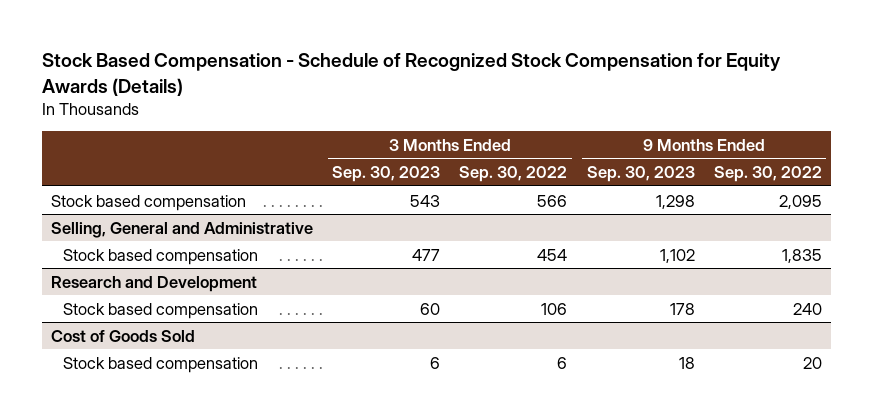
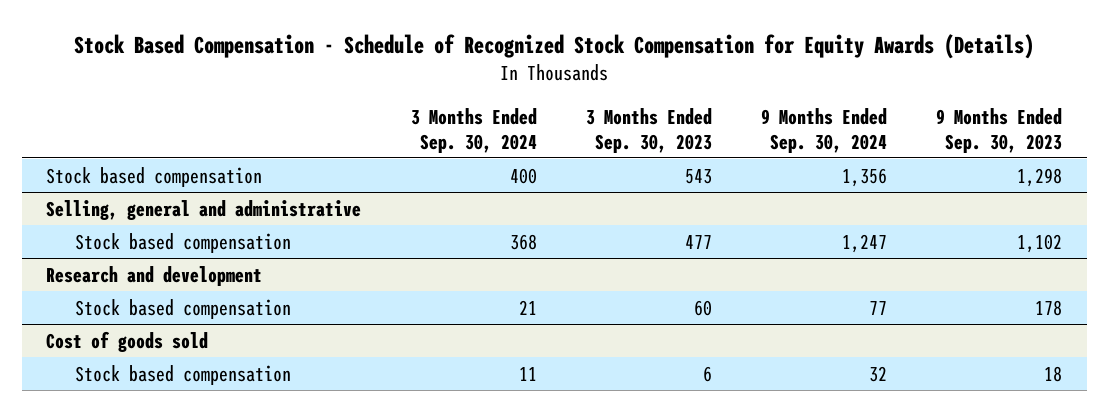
[459,166,568,183] Sep. 30, 2022 -> none
[713,166,822,183] Sep. 30, 2022 -> none
none -> [410,107,537,153] 3 Months Ended Sep. 30, 2024
none -> [760,107,887,153] 9 Months Ended Sep. 30, 2024
[51,221,314,238] Selling, General and Administrative -> [46,199,362,220] Selling, general and administrative
[51,275,258,292] Research and Development -> [46,265,263,286] Research and development
[51,329,196,342] Cost of Goods Sold -> [46,330,209,352] Cost of goods sold

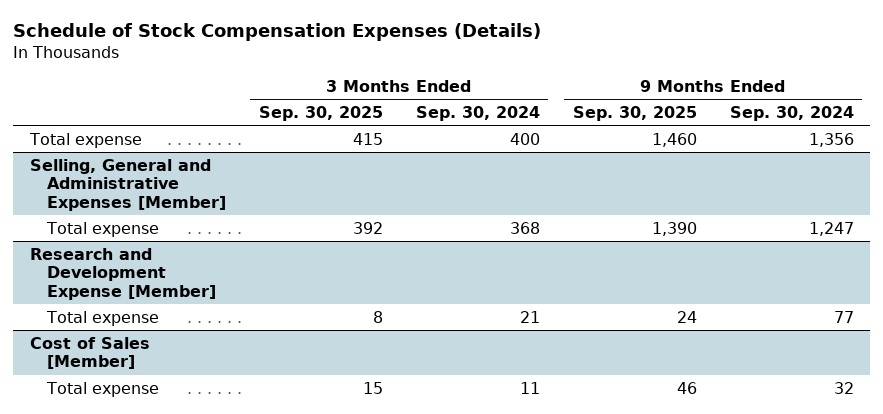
[74,34,1035,60] Stock Based Compensation - Schedule of Recognized Stock Compensation for Equity Awards (Details) -> [13,23,542,42] Schedule of Stock Compensation Expenses (Details)
[585,107,712,153] 3 Months Ended Sep. 30, 2023 -> none
[936,107,1063,153] 9 Months Ended Sep. 30, 2023 -> none
none -> [258,105,383,121] Sep. 30, 2025
none -> [572,105,697,121] Sep. 30, 2025
[46,166,263,187] Stock based compensation -> [28,132,142,148] Total expense
[46,199,362,220] Selling, general and administrative -> [29,158,226,211] Selling, General and Administrative Expenses [Member]
[75,232,292,253] Stock based compensation -> [45,221,159,237] Total expense
[46,265,263,286] Research and development -> [29,247,216,300] Research and Development Expense [Member]
[75,298,292,319] Stock based compensation -> [45,310,159,326] Total expense
[46,330,209,352] Cost of goods sold -> [29,336,150,370] Cost of Sales [Member]
[75,364,292,385] Stock based compensation -> [45,381,159,397] Total expense

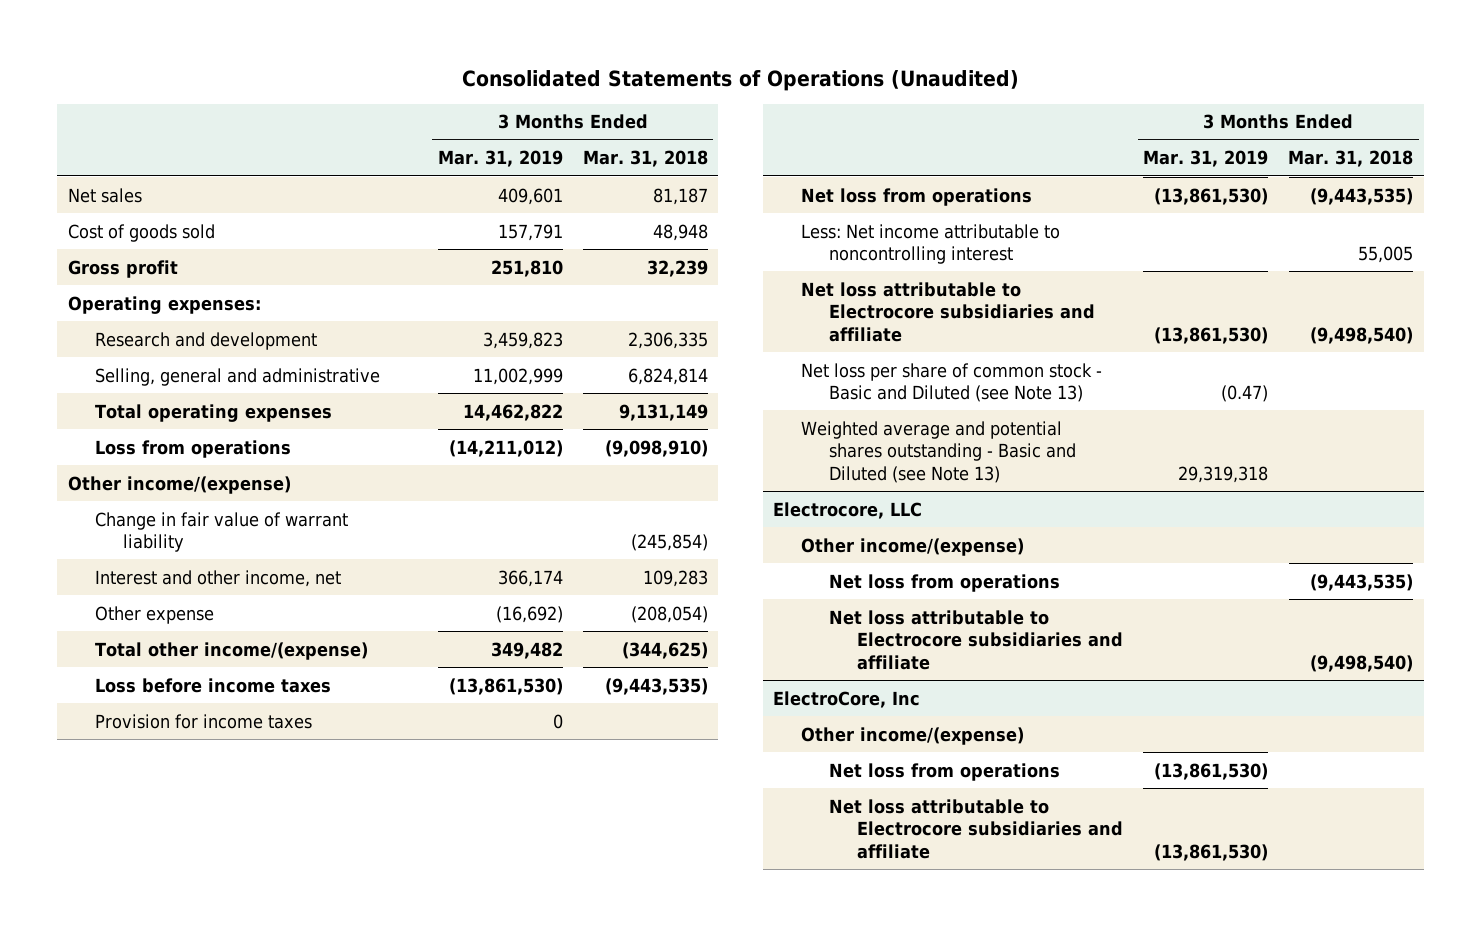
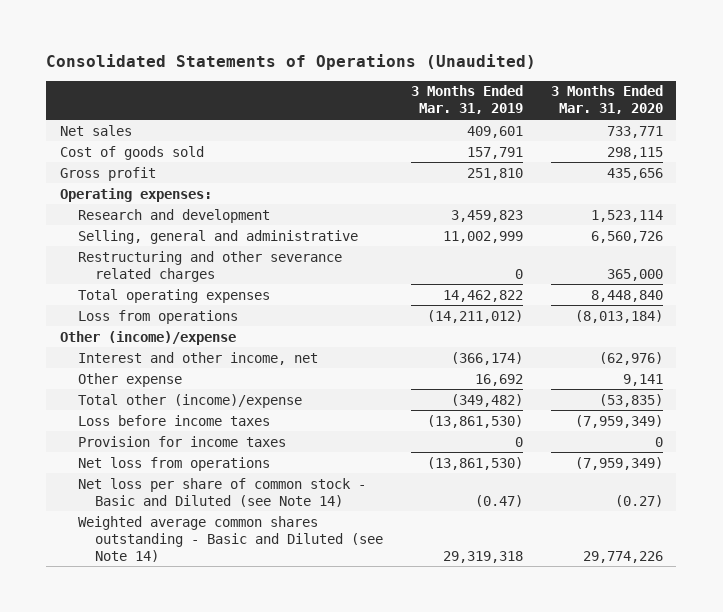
[582,150,708,168] Mar. 31, 2018 -> none
none -> [550,85,663,115] 3 Months Ended Mar. 31, 2020
none -> [77,250,342,282] Restructuring and other severance related charges
[95,511,349,553] Change in fair value of warrant liability -> none
[67,475,291,494] Other income/(expense) -> [60,330,237,345] Other (income)/expense
[497,569,563,587] 366,174 -> [450,351,523,365] (366,174)
[495,605,563,623] (16,692) -> [474,373,523,386] 16,692
[95,641,369,660] Total other income/(expense) -> [77,393,302,408] Total other (income)/expense
[490,641,563,659] 349,482 -> [450,393,523,407] (349,482)
[801,223,1061,265] Less: Net income attributable to noncontrolling interest -> none
[801,281,1096,342] Net loss attributable to Electrocore subsidiaries and affiliate -> none
[773,501,923,519] Electrocore, LLC -> none
[801,537,1025,556] Other income/(expense) -> none
[829,573,1061,592] Net loss from operations -> none
[829,609,1124,670] Net loss attributable to Electrocore subsidiaries and affiliate -> none
[773,690,921,708] ElectroCore, Inc -> none
[801,726,1025,745] Other income/(expense) -> none
[829,762,1061,781] Net loss from operations -> none
[829,798,1124,859] Net loss attributable to Electrocore subsidiaries and affiliate -> none
[801,362,1103,403] Net loss per share of common stock - Basic and Diluted (see Note 13) -> [77,477,366,507] Net loss per share of common stock - Basic and Diluted (see Note 14)
[801,420,1077,483] Weighted average and potential shares outstanding - Basic and Diluted (see Note 13) -> [77,515,383,562] Weighted average common shares outstanding - Basic and Diluted (see Note 14)

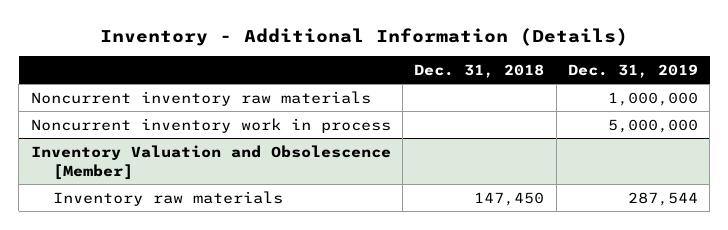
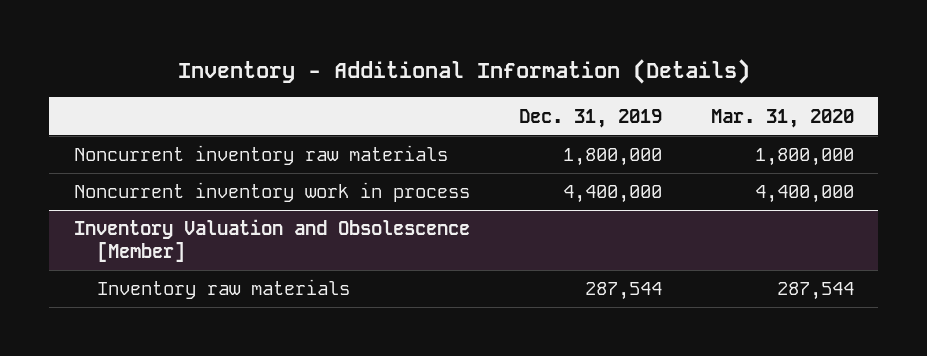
[414,63,545,78] Dec. 31, 2018 -> none
none -> [710,108,854,128] Mar. 31, 2020
[607,91,698,106] 1,000,000 -> [562,148,662,167] 1,800,000
[607,118,698,133] 5,000,000 -> [562,185,662,204] 4,400,000

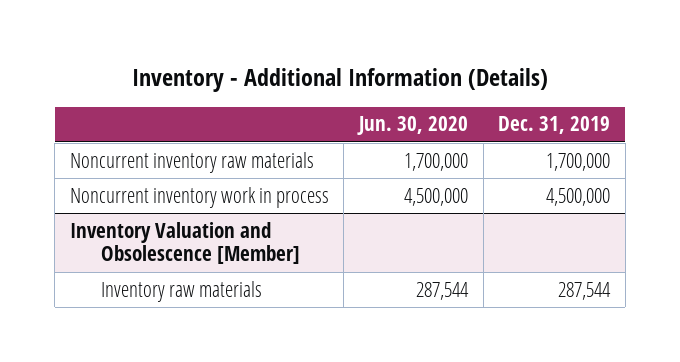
[710,108,854,128] Mar. 31, 2020 -> none
none -> [357,116,469,136] Jun. 30, 2020
[562,148,662,167] 1,800,000 -> [546,152,611,171] 1,700,000
[562,185,662,204] 4,400,000 -> [546,187,611,206] 4,500,000

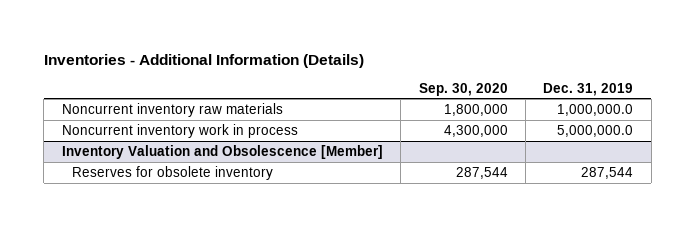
[132,68,549,93] Inventory - Additional Information (Details) -> [43,53,364,68] Inventories - Additional Information (Details)
[357,116,469,136] Jun. 30, 2020 -> none
none -> [418,82,508,96] Sep. 30, 2020
[546,152,611,171] 1,700,000 -> [557,103,634,116] 1,000,000.0
[546,187,611,206] 4,500,000 -> [557,124,634,137] 5,000,000.0
[100,280,262,302] Inventory raw materials -> [72,165,274,180] Reserves for obsolete inventory

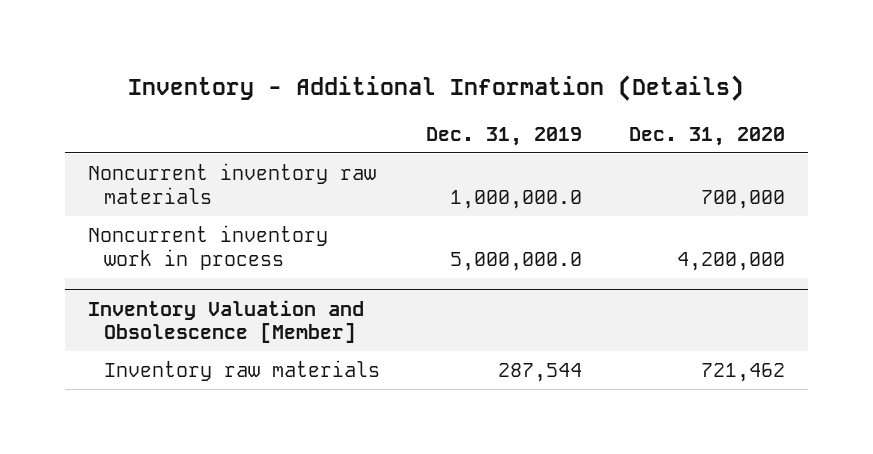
[43,53,364,68] Inventories - Additional Information (Details) -> [128,75,745,102] Inventory - Additional Information (Details)
[418,82,508,96] Sep. 30, 2020 -> none
none -> [628,126,785,146] Dec. 31, 2020
[72,165,274,180] Reserves for obsolete inventory -> [103,359,380,381] Inventory raw materials

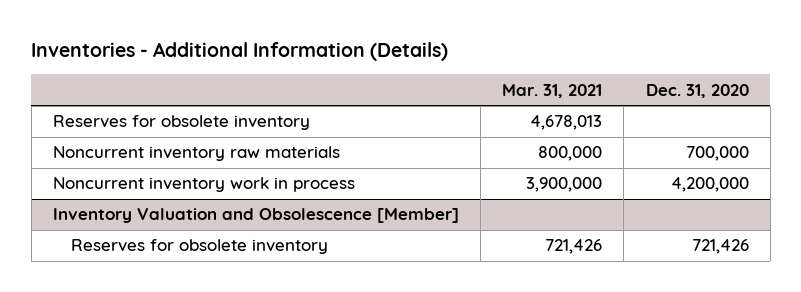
[128,75,745,102] Inventory - Additional Information (Details) -> [31,42,449,62] Inventories - Additional Information (Details)
[426,126,583,146] Dec. 31, 2019 -> none
none -> [502,83,603,98] Mar. 31, 2021
none -> [52,115,310,131] Reserves for obsolete inventory
[103,359,380,381] Inventory raw materials -> none
none -> [71,239,329,255] Reserves for obsolete inventory

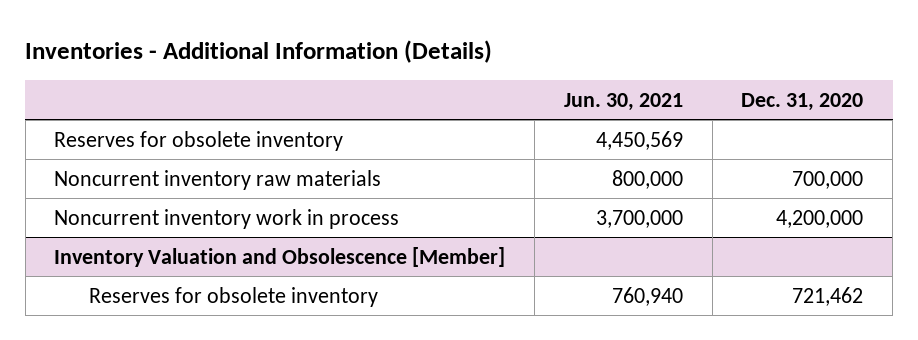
[502,83,603,98] Mar. 31, 2021 -> none
none -> [563,92,683,111] Jun. 30, 2021
[691,239,749,255] 721,426 -> [792,286,864,306] 721,462

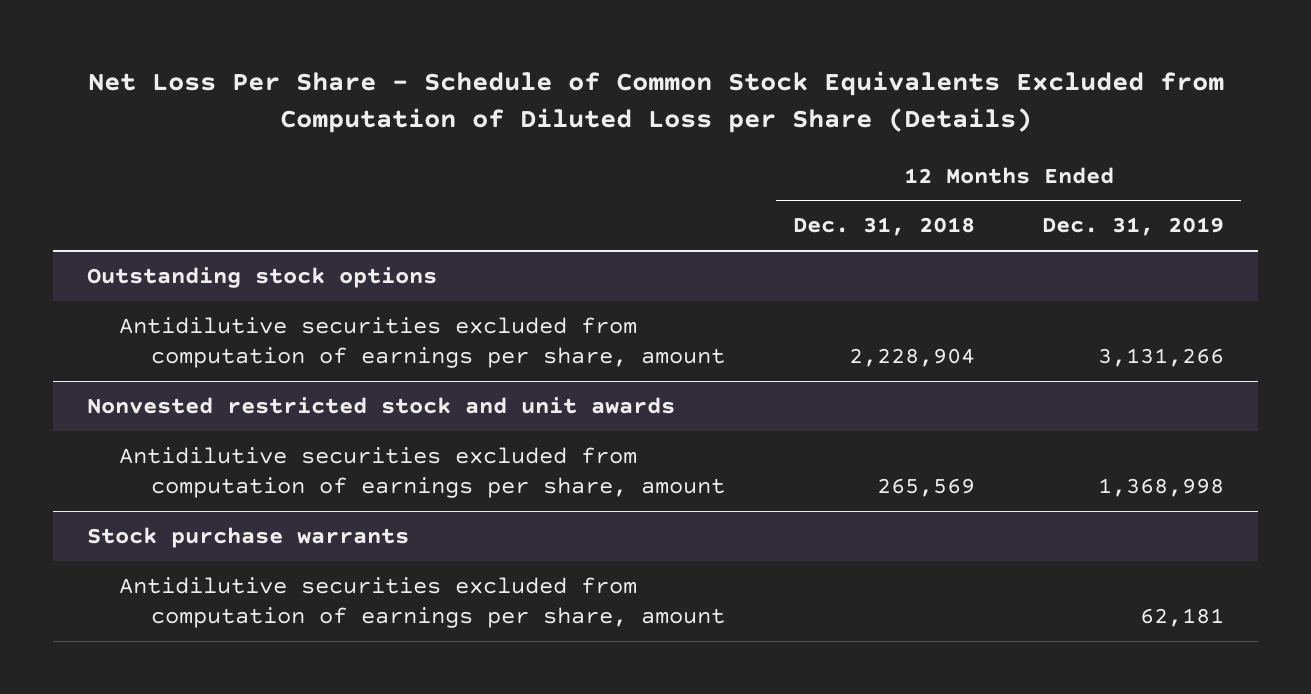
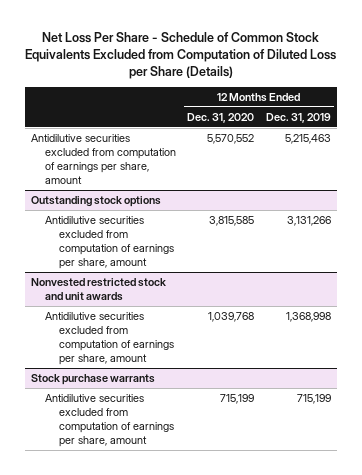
[792,217,975,237] Dec. 31, 2018 -> none
none -> [187,112,255,123] Dec. 31, 2020
none -> [30,133,176,185] Antidilutive securities excluded from computation of earnings per share, amount
[1140,608,1225,628] 62,181 -> [297,393,332,404] 715,199

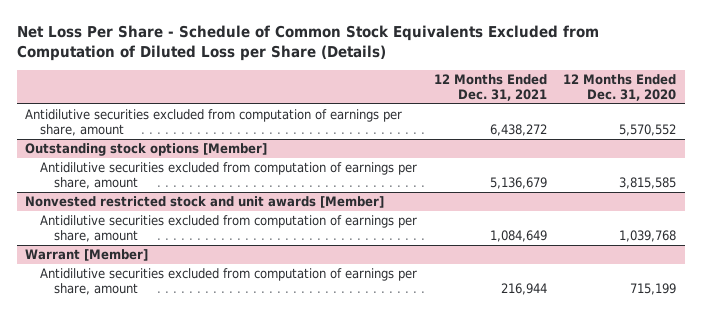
[266,112,332,123] Dec. 31, 2019 -> none
none -> [433,73,547,101] 12 Months Ended Dec. 31, 2021
[30,195,161,207] Outstanding stock options -> [25,143,268,157] Outstanding stock options [Member]
[30,277,166,302] Nonvested restricted stock and unit awards -> [25,196,385,209] Nonvested restricted stock and unit awards [Member]
[30,373,155,385] Stock purchase warrants -> [25,249,149,262] Warrant [Member]

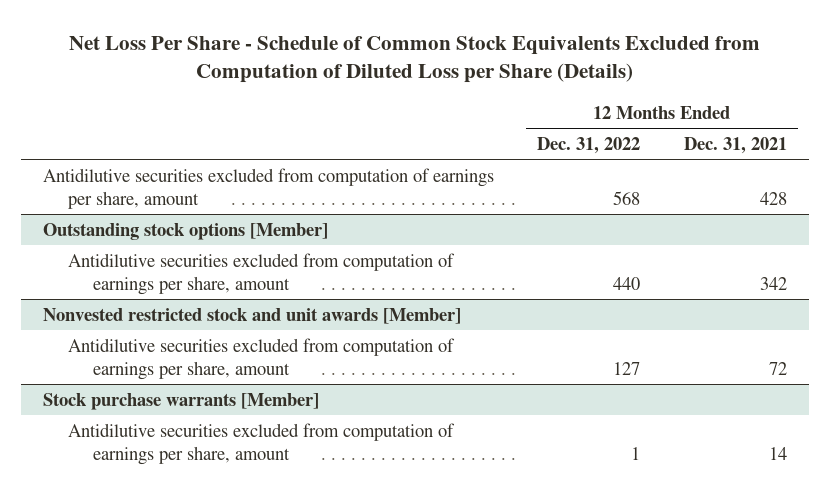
[563,73,677,101] 12 Months Ended Dec. 31, 2020 -> none
none -> [537,136,641,154] Dec. 31, 2022
[489,124,547,137] 6,438,272 -> [759,191,787,205] 428
[489,177,547,190] 5,136,679 -> [759,276,787,290] 342
[489,230,547,243] 1,084,649 -> [768,361,787,375] 72
[25,249,149,262] Warrant [Member] -> [42,392,319,410] Stock purchase warrants [Member]
[500,283,547,296] 216,944 -> [768,446,787,460] 14

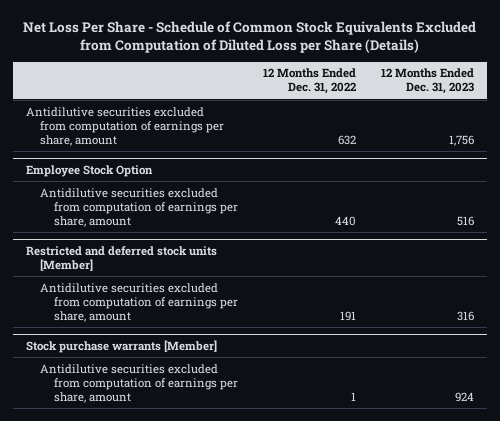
[683,136,787,154] Dec. 31, 2021 -> none
none -> [381,68,475,95] 12 Months Ended Dec. 31, 2023
[613,190,641,205] 568 -> [338,135,357,146] 632
[42,222,328,240] Outstanding stock options [Member] -> [25,164,153,177] Employee Stock Option
[42,307,461,324] Nonvested restricted stock and unit awards [Member] -> [25,245,217,272] Restricted and deferred stock units [Member]
[613,361,641,375] 127 -> [340,311,357,322] 191

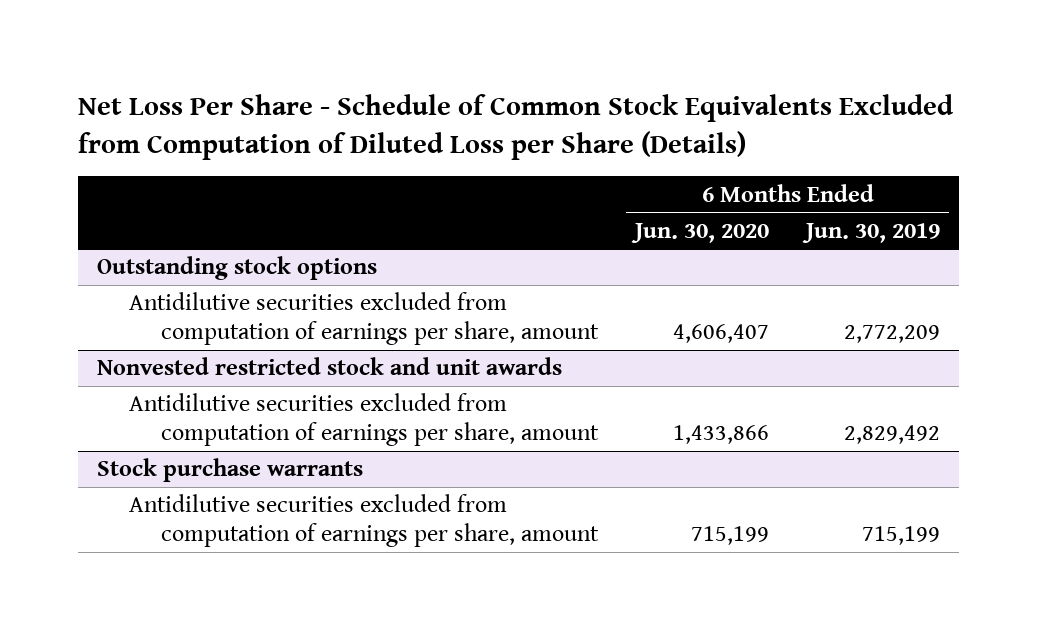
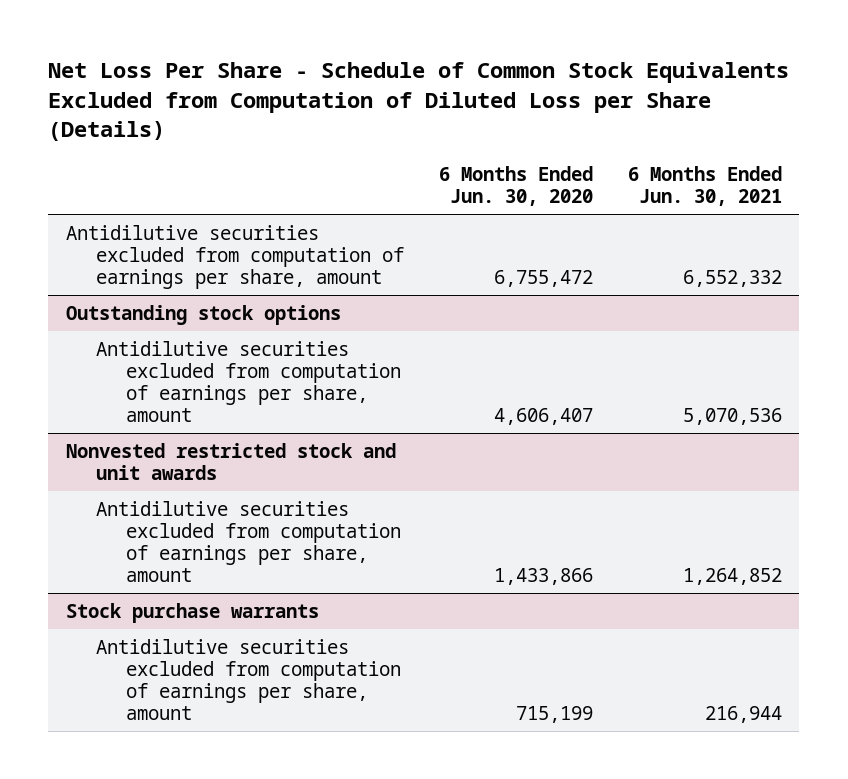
[802,222,941,243] Jun. 30, 2019 -> none
none -> [627,165,782,206] 6 Months Ended Jun. 30, 2021
none -> [65,224,404,289] Antidilutive securities excluded from computation of earnings per share, amount

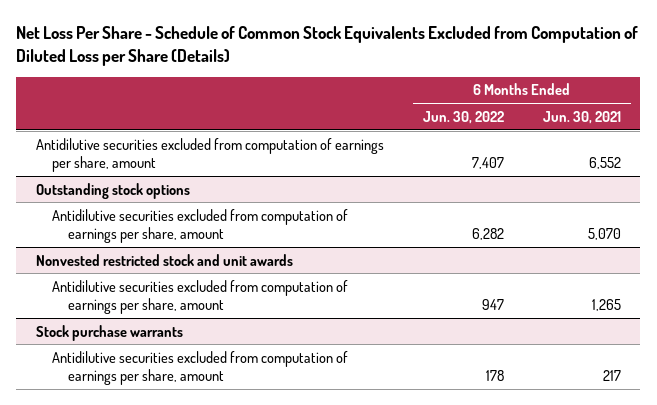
[438,165,593,206] 6 Months Ended Jun. 30, 2020 -> none
none -> [422,110,504,124] Jun. 30, 2022
[682,269,782,287] 6,552,332 -> [588,157,621,170] 6,552
[682,407,782,425] 5,070,536 -> [587,228,621,241] 5,070
[682,567,782,585] 1,264,852 -> [591,299,621,312] 1,265
[704,705,782,723] 216,944 -> [602,370,621,382] 217

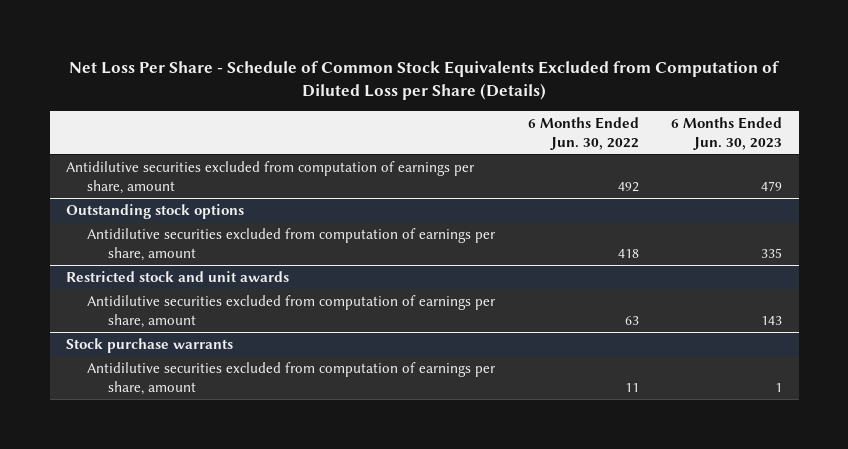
[542,110,621,124] Jun. 30, 2021 -> none
none -> [671,116,783,150] 6 Months Ended Jun. 30, 2023
[471,157,504,170] 7,407 -> [617,181,639,192] 492
[471,228,504,241] 6,282 -> [617,248,639,258] 418
[35,253,293,266] Nonvested restricted stock and unit awards -> [65,270,289,282] Restricted stock and unit awards
[481,299,504,311] 947 -> [624,315,639,325] 63
[485,370,504,382] 178 -> [624,382,639,392] 11

